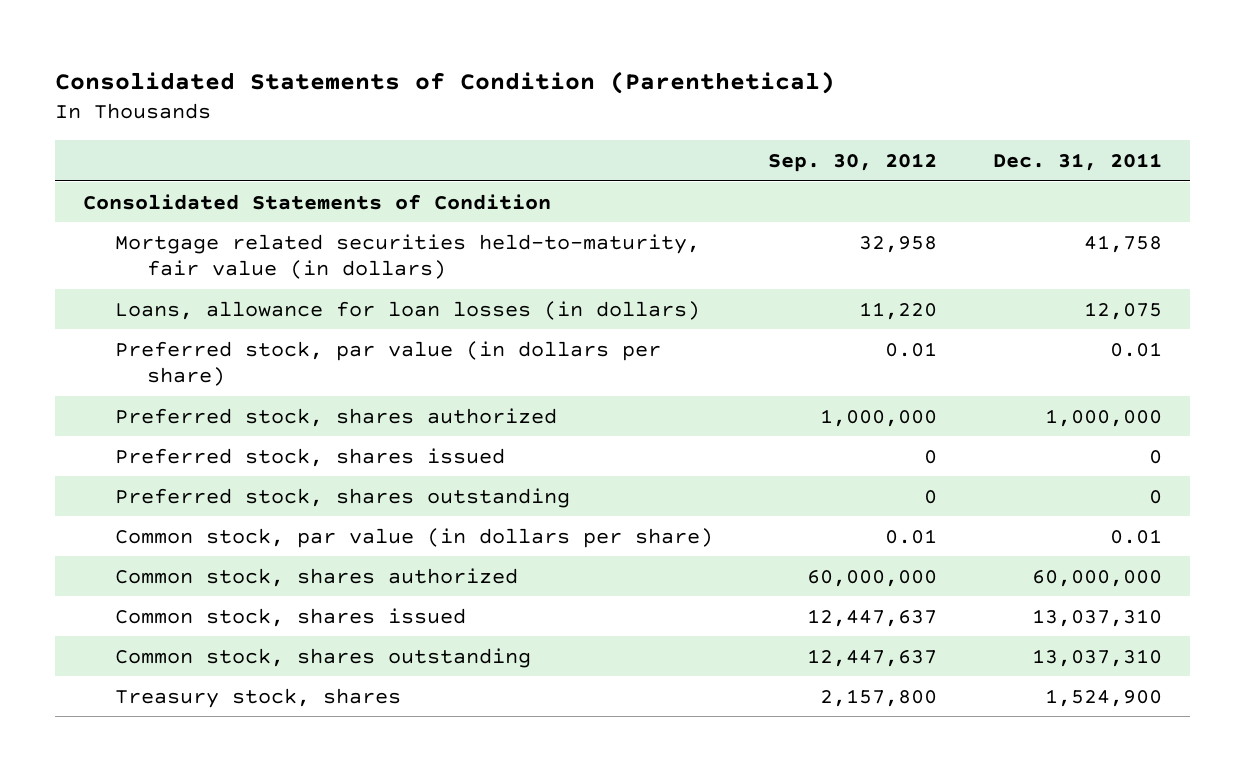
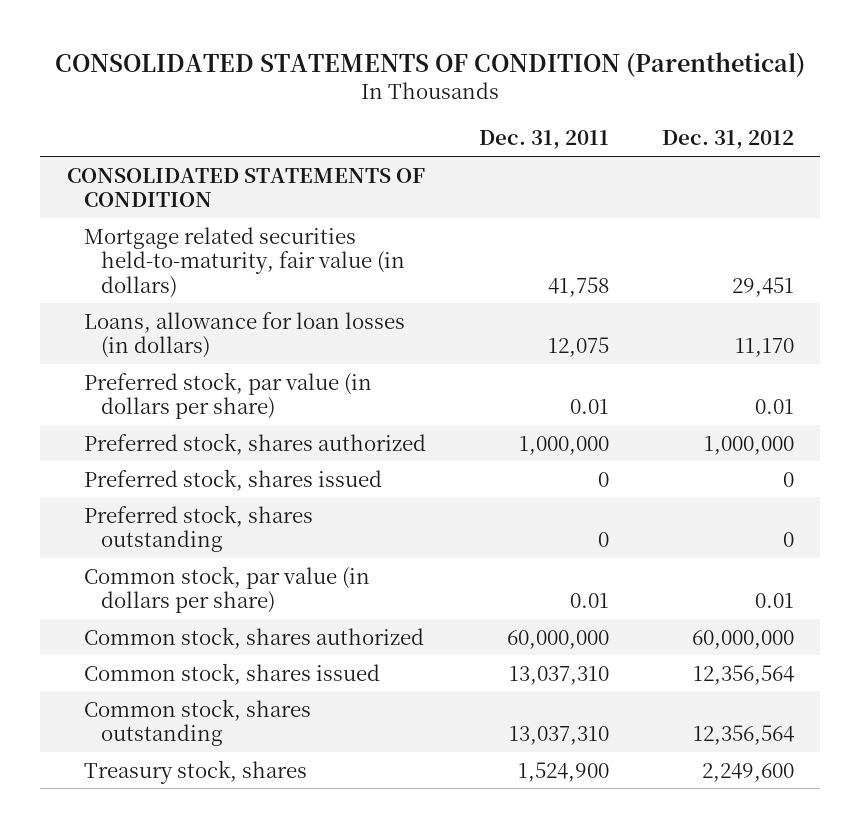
[54,70,835,94] Consolidated Statements of Condition (Parenthetical) -> [55,51,806,77] CONSOLIDATED STATEMENTS OF CONDITION (Parenthetical)
[768,152,938,172] Sep. 30, 2012 -> none
none -> [661,130,794,150] Dec. 31, 2012
[82,193,551,210] Consolidated Statements of Condition -> [66,167,425,208] CONSOLIDATED STATEMENTS OF CONDITION

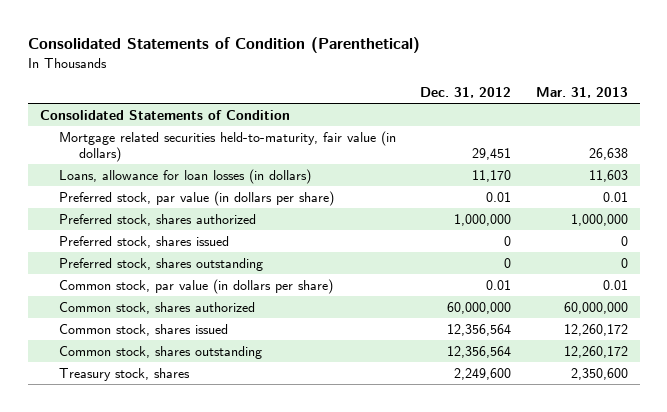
[55,51,806,77] CONSOLIDATED STATEMENTS OF CONDITION (Parenthetical) -> [27,37,420,54] Consolidated Statements of Condition (Parenthetical)
[478,130,609,150] Dec. 31, 2011 -> none
none -> [535,87,628,99] Mar. 31, 2013
[66,167,425,208] CONSOLIDATED STATEMENTS OF CONDITION -> [39,109,290,120] Consolidated Statements of Condition

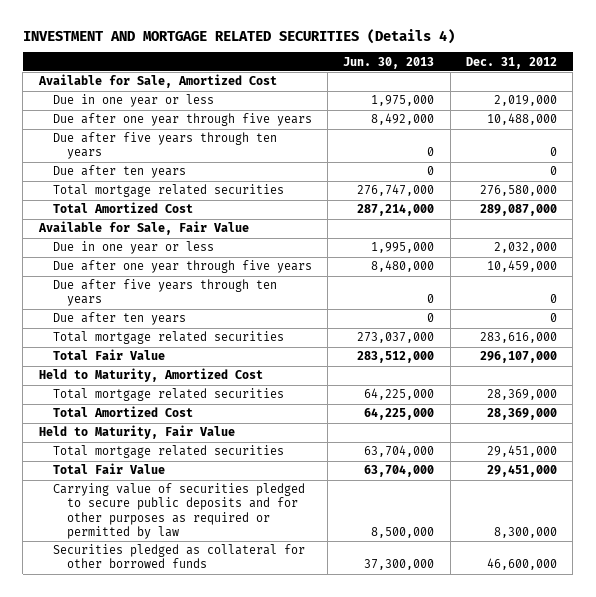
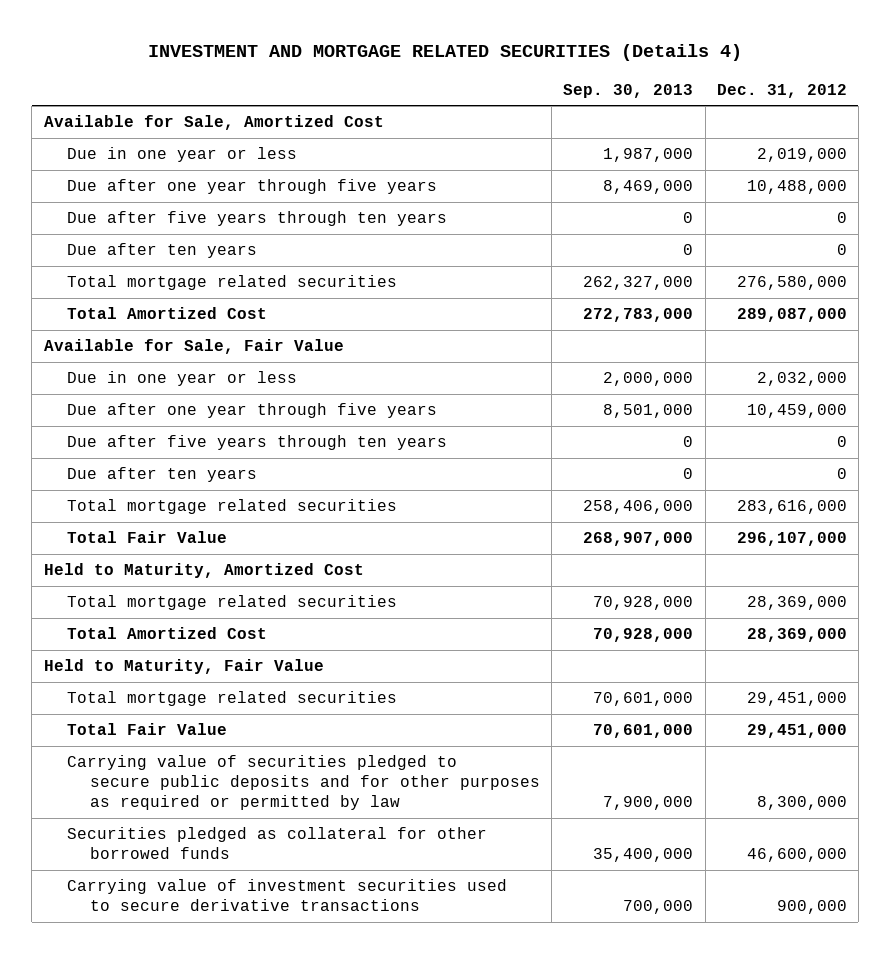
[343,56,435,69] Jun. 30, 2013 -> none
none -> [563,83,694,98] Sep. 30, 2013
none -> [66,879,507,912] Carrying value of investment securities used to secure derivative transactions

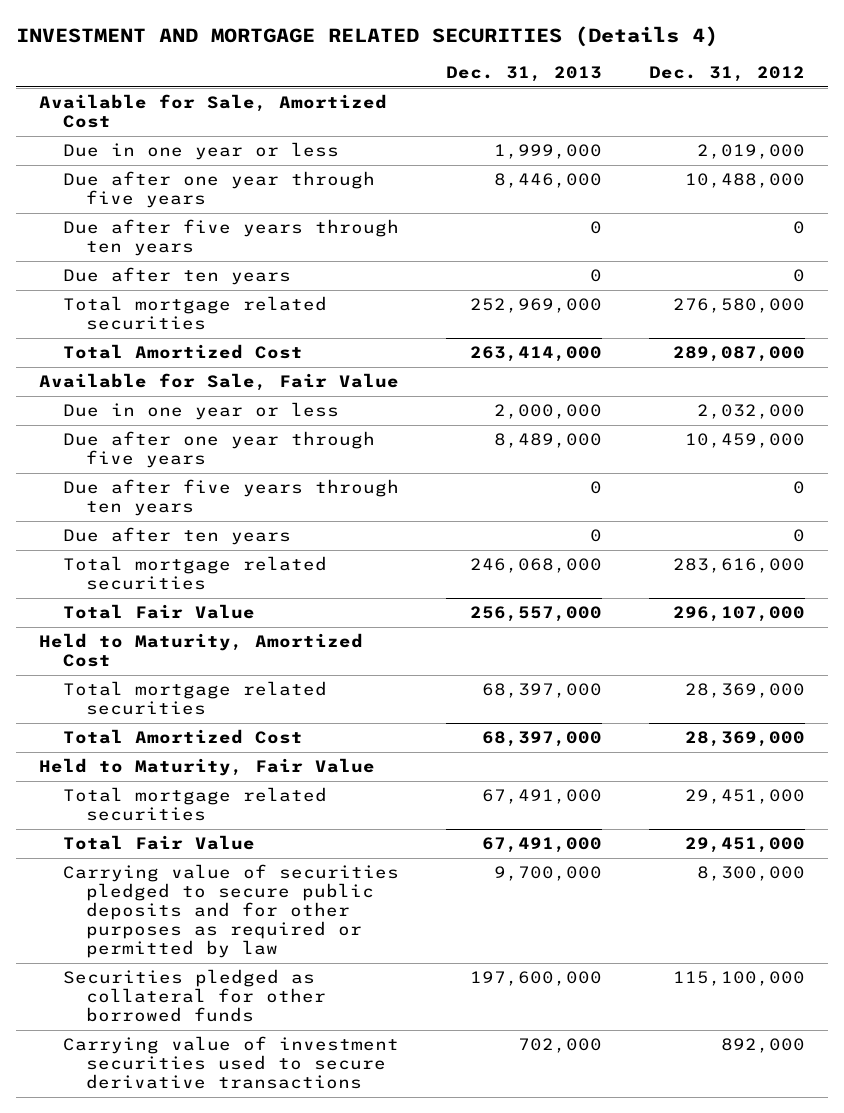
[563,83,694,98] Sep. 30, 2013 -> none
none -> [445,66,602,83] Dec. 31, 2013
[746,848,847,863] 46,600,000 -> [672,971,805,987] 115,100,000
[776,900,847,915] 900,000 -> [720,1038,805,1054] 892,000

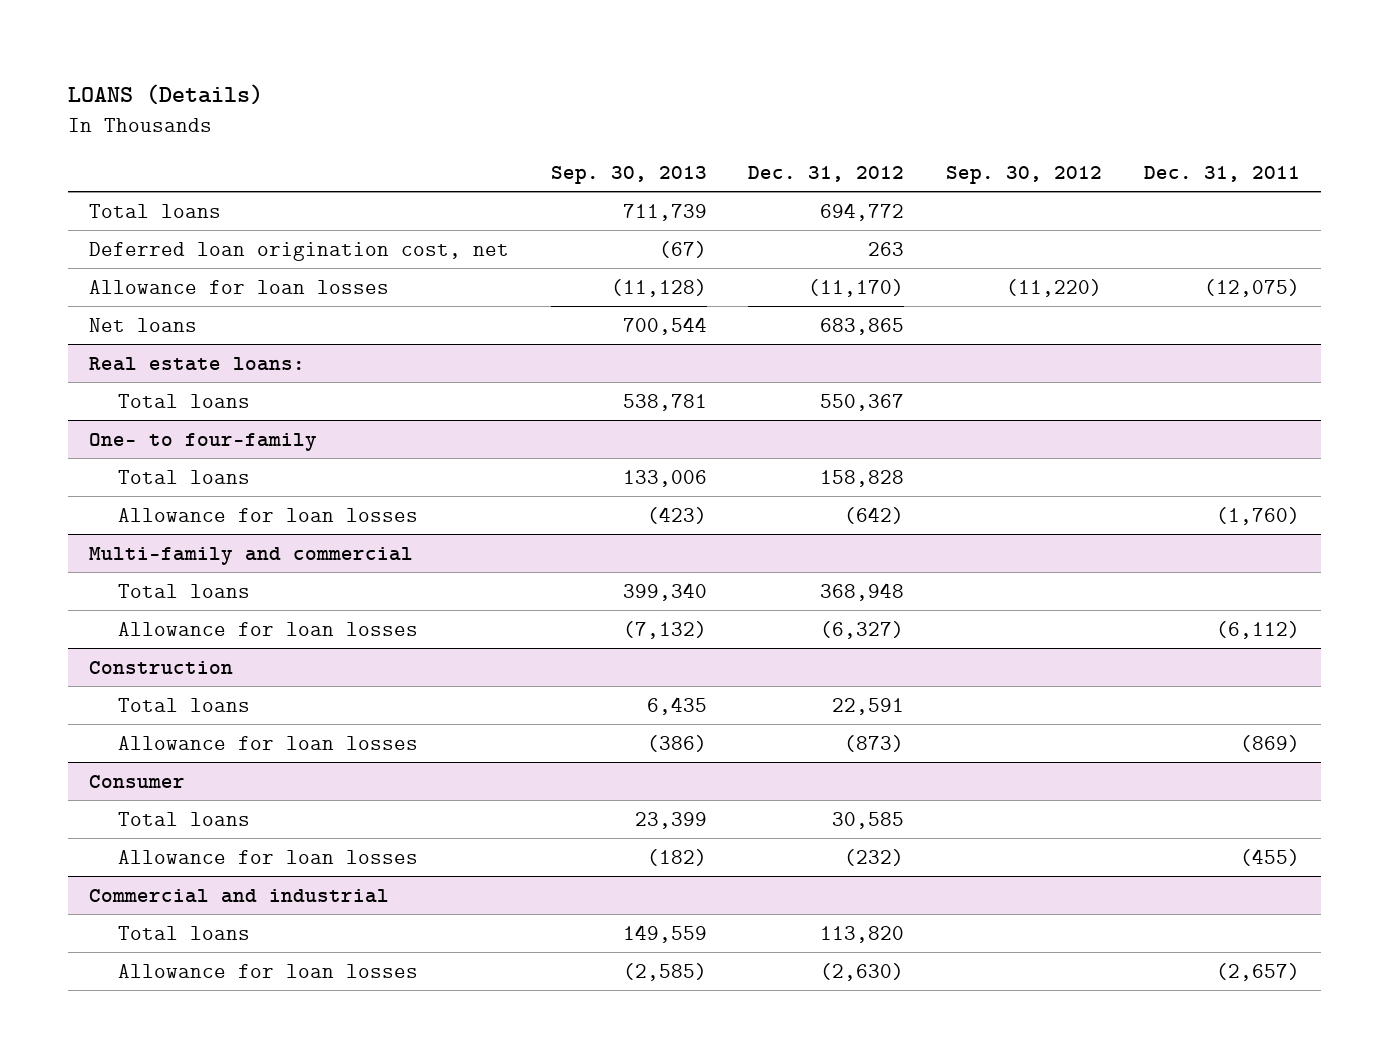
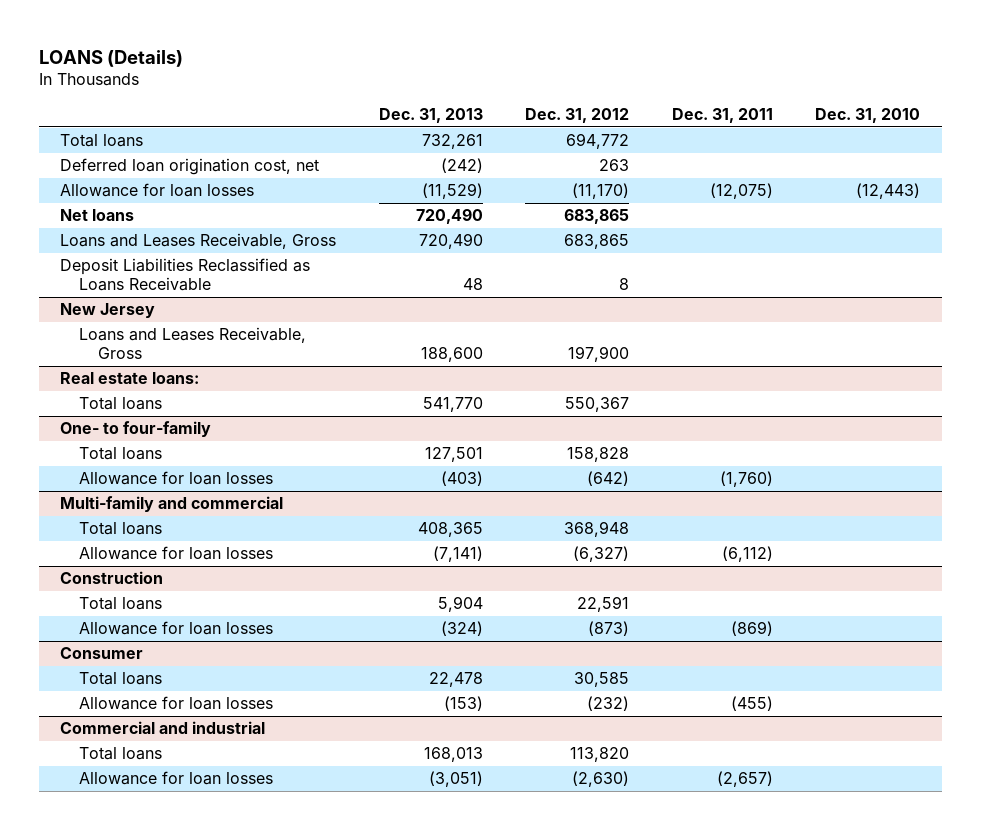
[550,166,707,185] Sep. 30, 2013 -> none
[946,166,1103,185] Sep. 30, 2012 -> none
none -> [378,107,483,123] Dec. 31, 2013
none -> [815,107,921,123] Dec. 31, 2010
none -> [60,233,337,250] Loans and Leases Receivable, Gross
none -> [60,258,311,291] Deposit Liabilities Reclassified as Loans Receivable
none -> [60,303,156,319] New Jersey
none -> [78,327,306,359] Loans and Leases Receivable, Gross

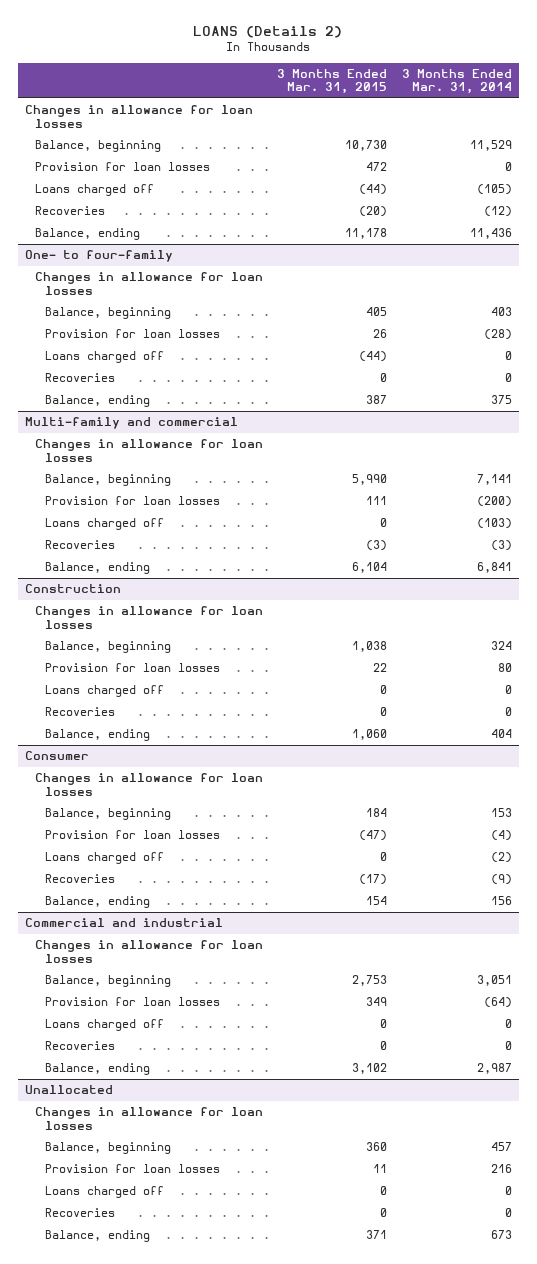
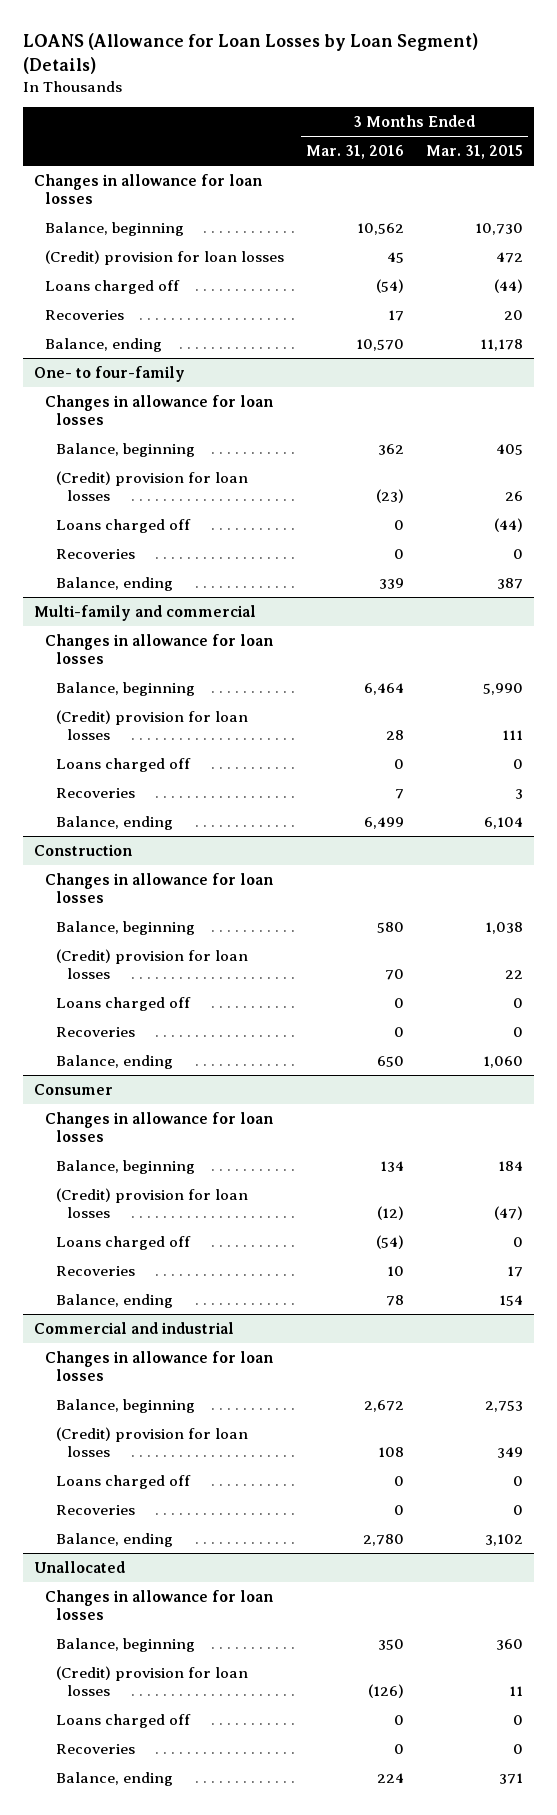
[193,26,343,39] LOANS (Details 2) -> [23,33,479,75] LOANS (Allowance for Loan Losses by Loan Segment) (Details)
[401,68,512,95] 3 Months Ended Mar. 31, 2014 -> none
none -> [305,145,404,160] Mar. 31, 2016
[35,162,211,172] Provision for loan losses -> [45,249,285,265] (Credit) provision for loan losses
[359,206,388,218] (20) -> [503,309,523,320] 20
[45,329,221,339] Provision for loan losses -> [56,470,249,502] (Credit) provision for loan losses
[45,496,221,506] Provision for loan losses -> [56,709,249,741] (Credit) provision for loan losses
[366,540,388,552] (3) -> [514,788,523,799] 3
[45,663,221,673] Provision for loan losses -> [56,948,249,980] (Credit) provision for loan losses
[45,830,221,840] Provision for loan losses -> [56,1187,249,1219] (Credit) provision for loan losses
[359,874,388,886] (17) -> [506,1265,523,1277] 17
[45,997,221,1007] Provision for loan losses -> [56,1426,249,1458] (Credit) provision for loan losses
[45,1164,221,1174] Provision for loan losses -> [56,1665,249,1697] (Credit) provision for loan losses

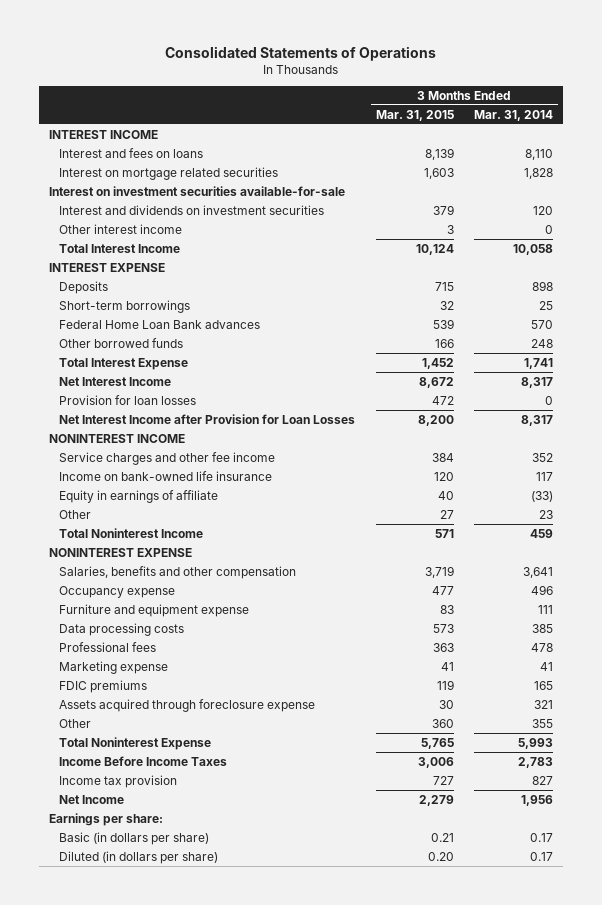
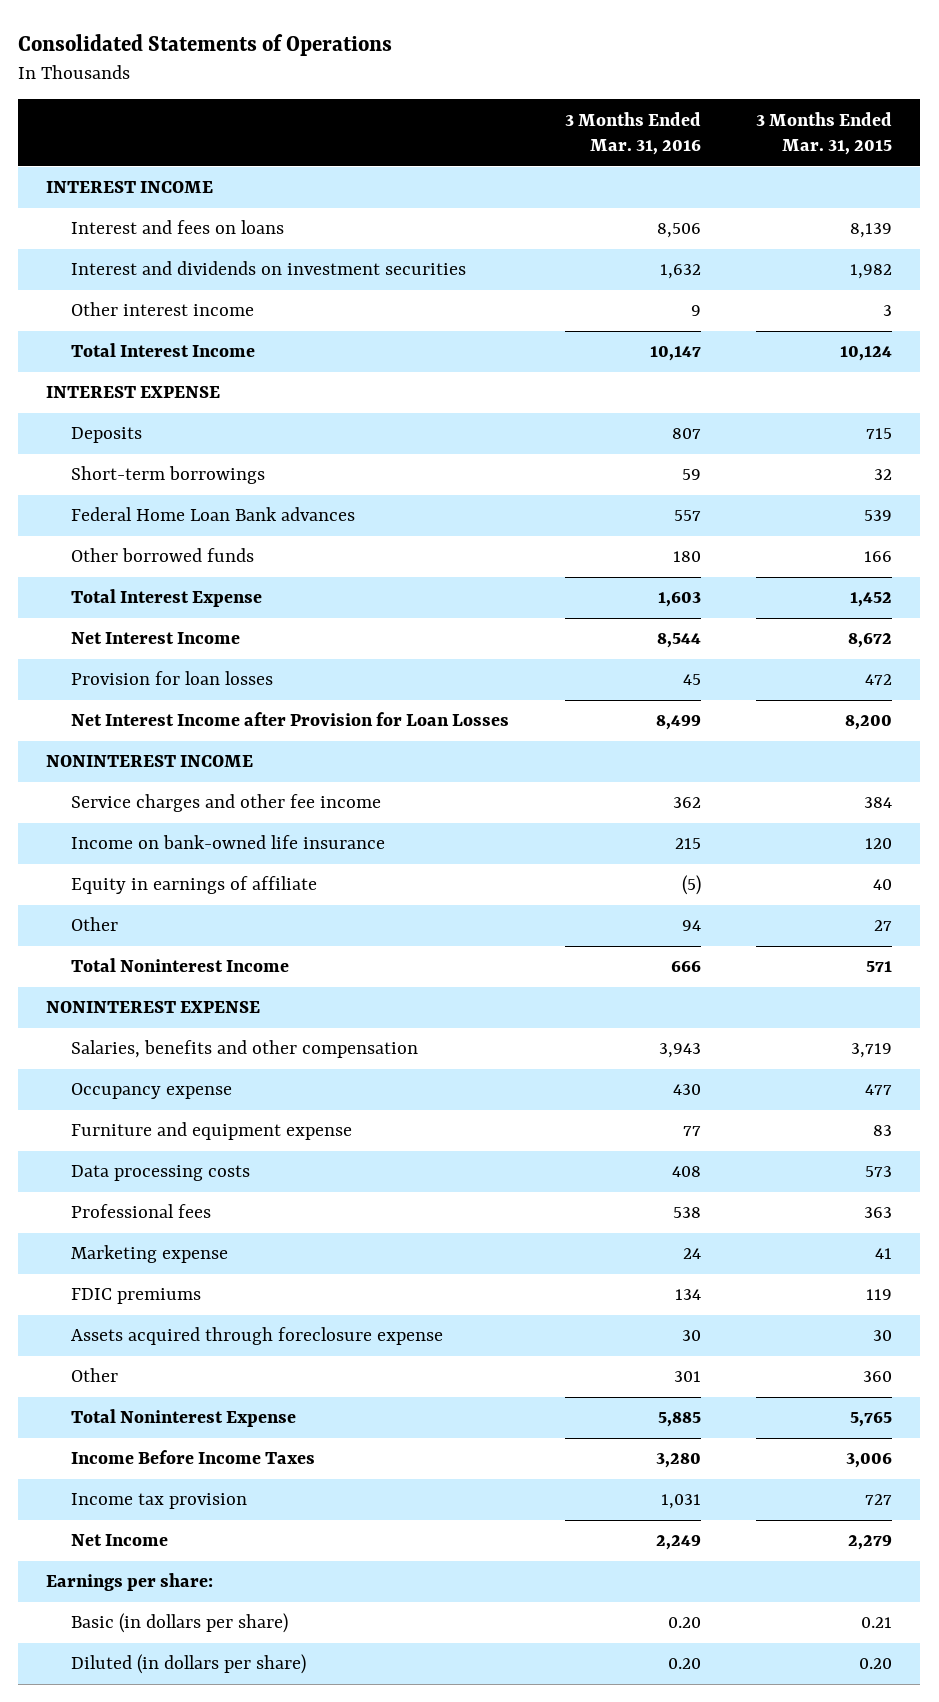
[473,109,553,121] Mar. 31, 2014 -> none
none -> [564,111,701,156] 3 Months Ended Mar. 31, 2016
[59,166,279,180] Interest on mortgage related securities -> none
[49,185,346,196] Interest on investment securities available-for-sale -> none
[432,204,454,215] 379 -> [850,264,893,280] 1,982

